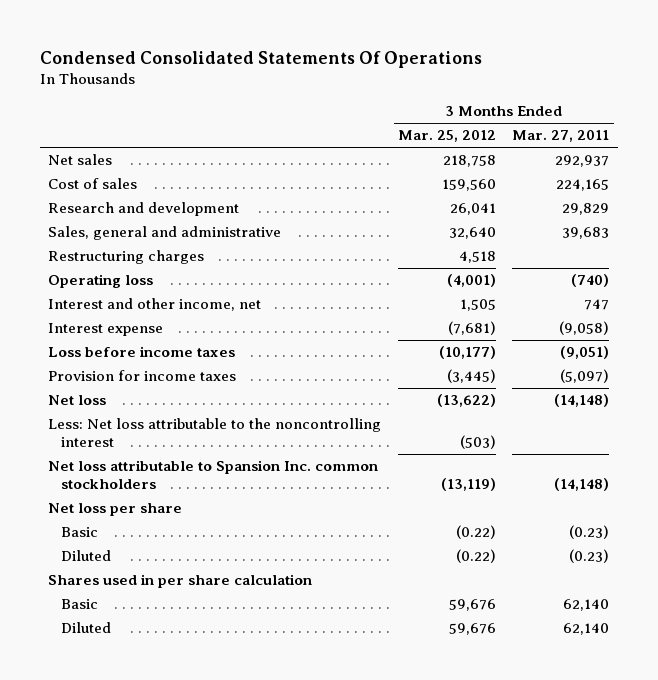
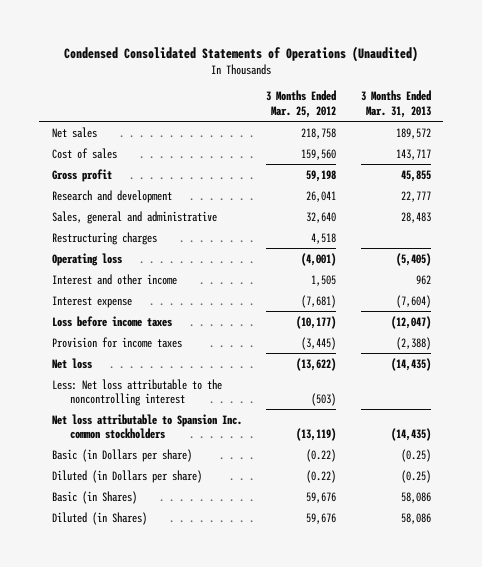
[40,50,483,68] Condensed Consolidated Statements Of Operations -> [64,45,419,62] Condensed Consolidated Statements of Operations (Unaudited)
[512,130,610,143] Mar. 27, 2011 -> none
none -> [360,90,431,118] 3 Months Ended Mar. 31, 2013
none -> [51,168,112,182] Gross profit
[48,298,262,312] Interest and other income, net -> [51,273,177,285] Interest and other income
[48,503,183,517] Net loss per share -> none
[48,574,313,589] Shares used in per share calculation -> none
[61,527,99,538] Basic -> [51,448,192,462] Basic (in Dollars per share)
[61,550,112,562] Diluted -> [51,469,202,483] Diluted (in Dollars per share)
[61,599,99,610] Basic -> [51,490,137,504] Basic (in Shares)
[61,622,112,634] Diluted -> [51,511,147,525] Diluted (in Shares)

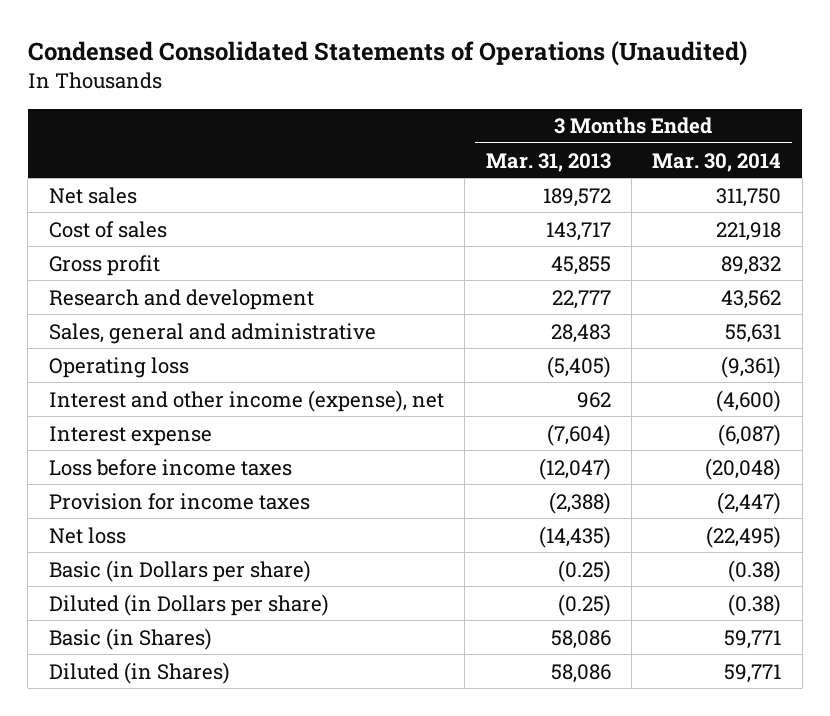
[266,90,337,118] 3 Months Ended Mar. 25, 2012 -> none
none -> [652,152,782,172] Mar. 30, 2014
[51,231,157,245] Restructuring charges -> none
[51,273,177,285] Interest and other income -> [48,389,444,412] Interest and other income (expense), net
[51,378,222,407] Less: Net loss attributable to the noncontrolling interest -> none
[51,413,242,440] Net loss attributable to Spansion Inc. common stockholders -> none

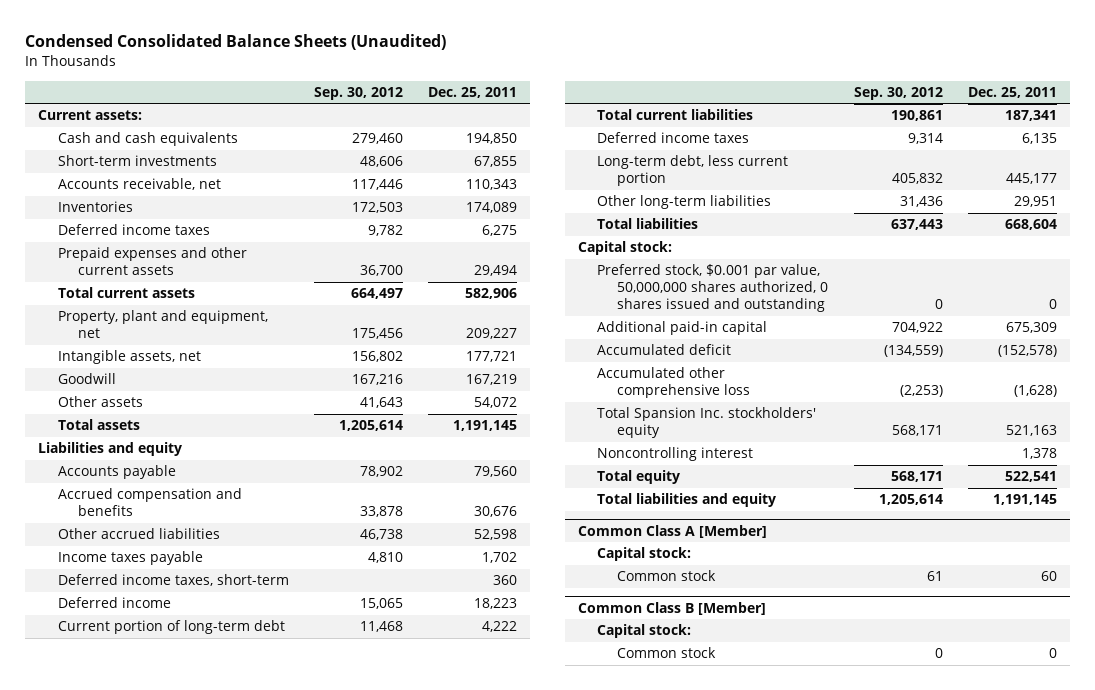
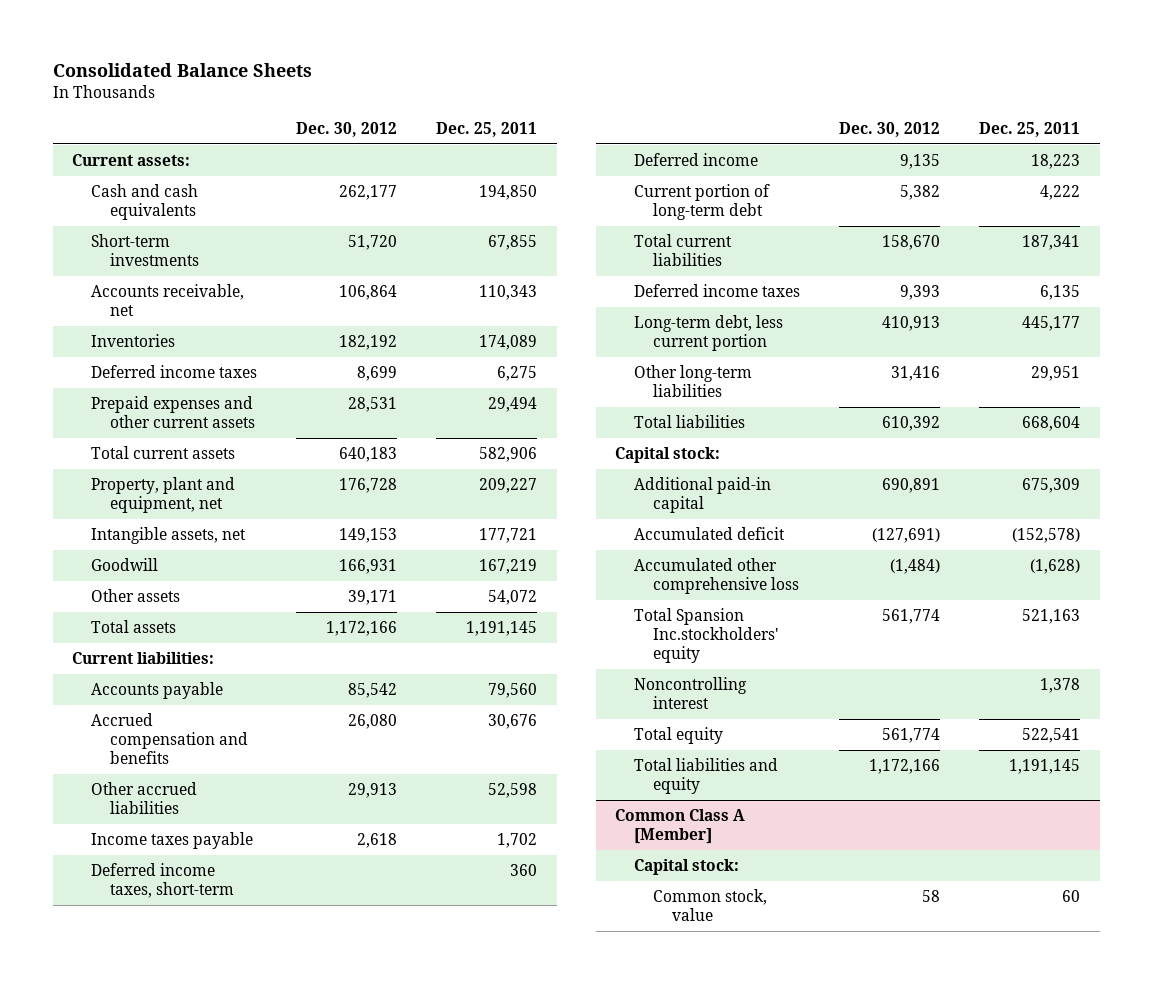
[25,34,447,51] Condensed Consolidated Balance Sheets (Unaudited) -> [52,62,312,77] Consolidated Balance Sheets
[314,86,404,100] Sep. 30, 2012 -> none
none -> [296,122,398,138] Dec. 30, 2012
[38,442,183,457] Liabilities and equity -> none
none -> [72,651,215,664] Current liabilities:
[597,264,829,313] Preferred stock, $0.001 par value, 50,000,000 shares authorized, 0 shares issued and outstanding -> none
[597,407,817,439] Total Spansion Inc. stockholders' equity -> [634,607,779,664] Total Spansion Inc.stockholders' equity
[577,601,766,615] Common Class B [Member] -> none
[597,624,692,639] Capital stock: -> none
[617,647,717,659] Common stock -> none
[617,570,717,582] Common stock -> [653,888,768,922] Common stock, value

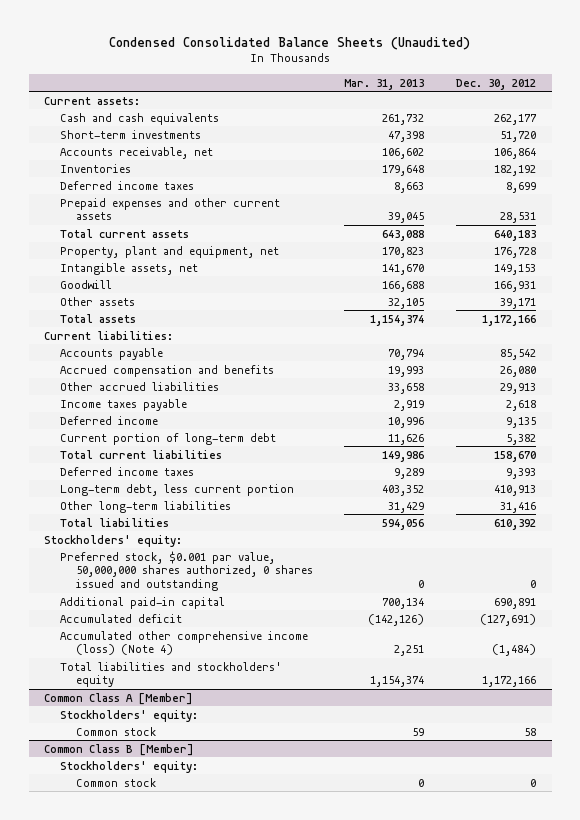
[52,62,312,77] Consolidated Balance Sheets -> [109,36,471,50] Condensed Consolidated Balance Sheets (Unaudited)
[436,122,538,138] Dec. 25, 2011 -> none
none -> [344,78,425,90] Mar. 31, 2013
[91,862,235,899] Deferred income taxes, short-term -> none
[615,446,721,463] Capital stock: -> none
none -> [44,534,183,547] Stockholders' equity:
none -> [60,550,313,592] Preferred stock, $0.001 par value, 50,000,000 shares authorized, 0 shares issued and outstanding
[634,607,779,664] Total Spansion Inc.stockholders' equity -> none
[634,676,748,710] Noncontrolling interest -> none
[634,726,724,744] Total equity -> none
[634,557,800,595] Accumulated other comprehensive loss -> [60,630,309,656] Accumulated other comprehensive income (loss) (Note 4)
[634,757,779,795] Total liabilities and equity -> [60,661,283,688] Total liabilities and stockholders' equity
[634,858,740,875] Capital stock: -> none
none -> [60,709,199,722] Stockholders' equity:
[653,888,768,922] Common stock, value -> [75,726,156,736] Common stock
none -> [44,743,195,756] Common Class B [Member]
none -> [60,760,199,773] Stockholders' equity:
none -> [75,777,156,787] Common stock

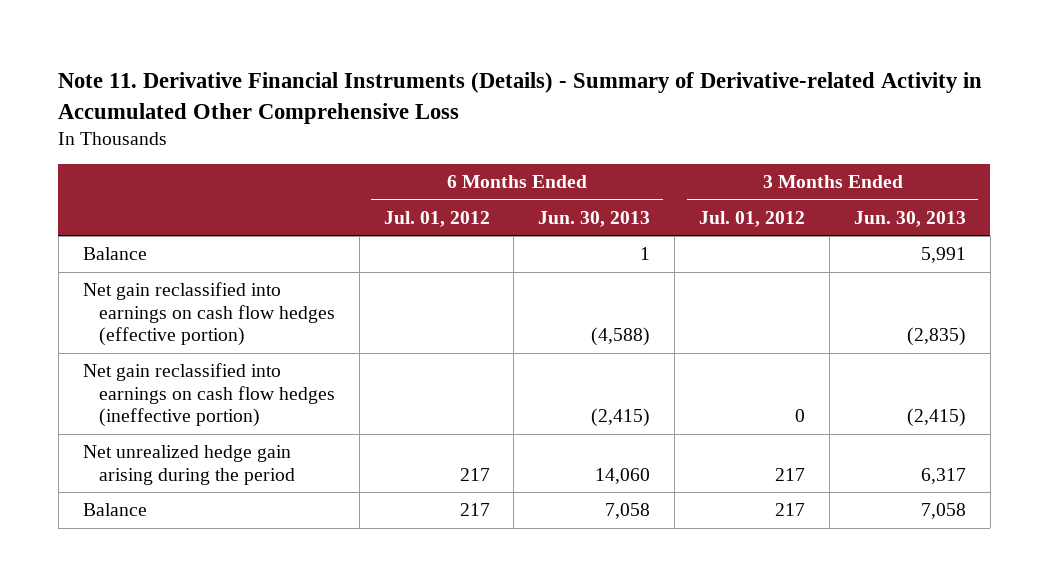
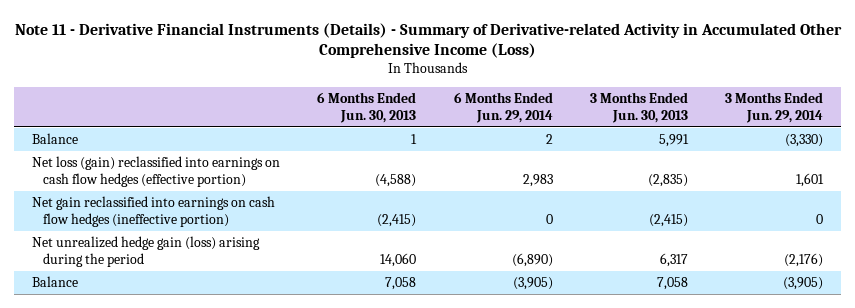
[58,72,983,124] Note 11. Derivative Financial Instruments (Details) - Summary of Derivative-related Activity in Accumulated Other Comprehensive Loss -> [14,22,842,59] Note 11 - Derivative Financial Instruments (Details) - Summary of Derivative-related Activity in Accumulated Other Comprehensive Income (Loss)
[383,210,490,227] Jul. 01, 2012 -> none
[699,210,806,227] Jul. 01, 2012 -> none
none -> [453,91,553,123] 6 Months Ended Jun. 29, 2014
none -> [724,91,823,123] 3 Months Ended Jun. 29, 2014
[82,282,335,347] Net gain reclassified into earnings on cash flow hedges (effective portion) -> [32,156,281,187] Net loss (gain) reclassified into earnings on cash flow hedges (effective portion)
[82,445,295,485] Net unrealized hedge gain arising during the period -> [32,236,261,267] Net unrealized hedge gain (loss) arising during the period

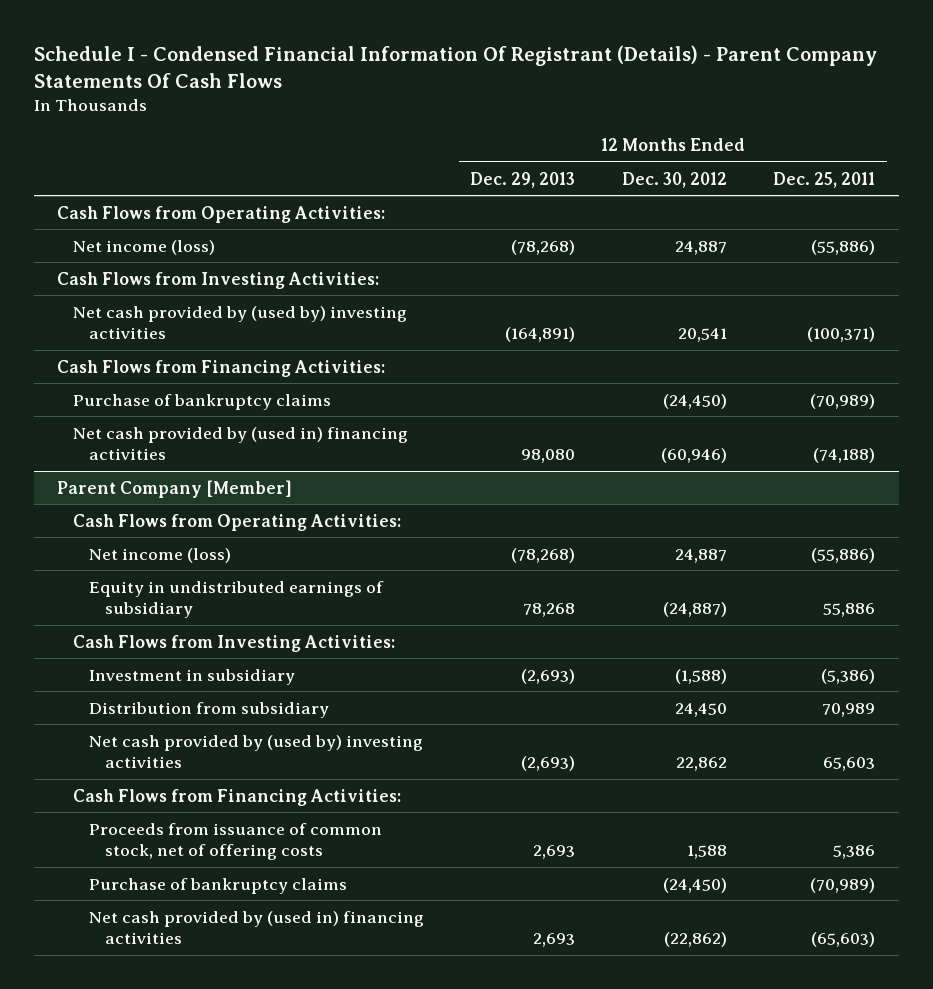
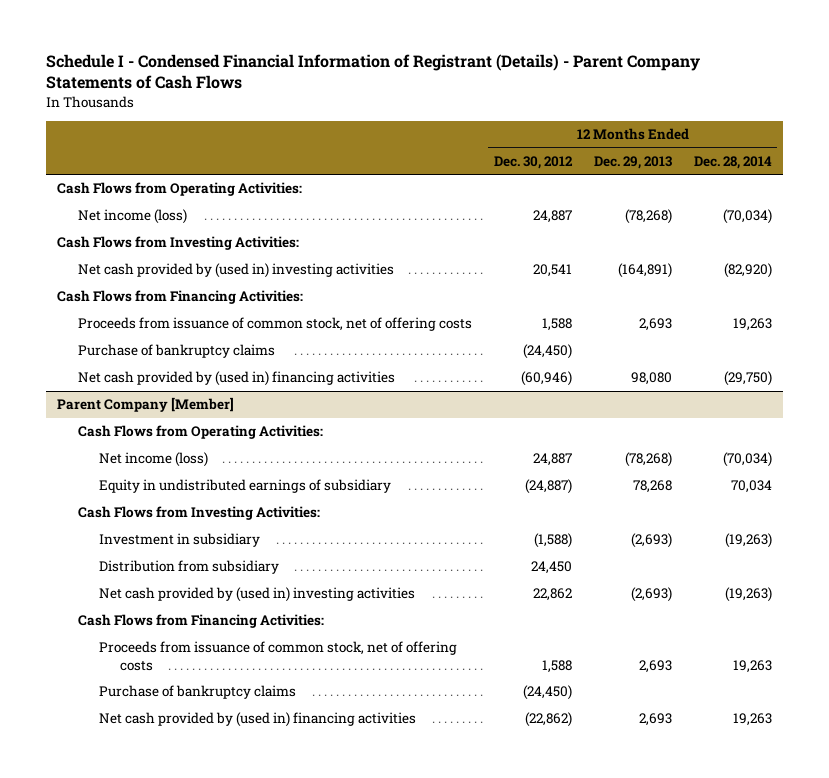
[34,45,878,89] Schedule I - Condensed Financial Information Of Registrant (Details) - Parent Company Statements Of Cash Flows -> [45,54,700,90] Schedule I - Condensed Financial Information of Registrant (Details) - Parent Company Statements of Cash Flows
[773,171,876,188] Dec. 25, 2011 -> none
none -> [693,155,772,169] Dec. 28, 2014
[73,305,408,339] Net cash provided by (used by) investing activities -> [77,263,394,279] Net cash provided by (used in) investing activities
none -> [77,317,472,332] Proceeds from issuance of common stock, net of offering costs
[88,734,423,768] Net cash provided by (used by) investing activities -> [98,587,415,603] Net cash provided by (used in) investing activities

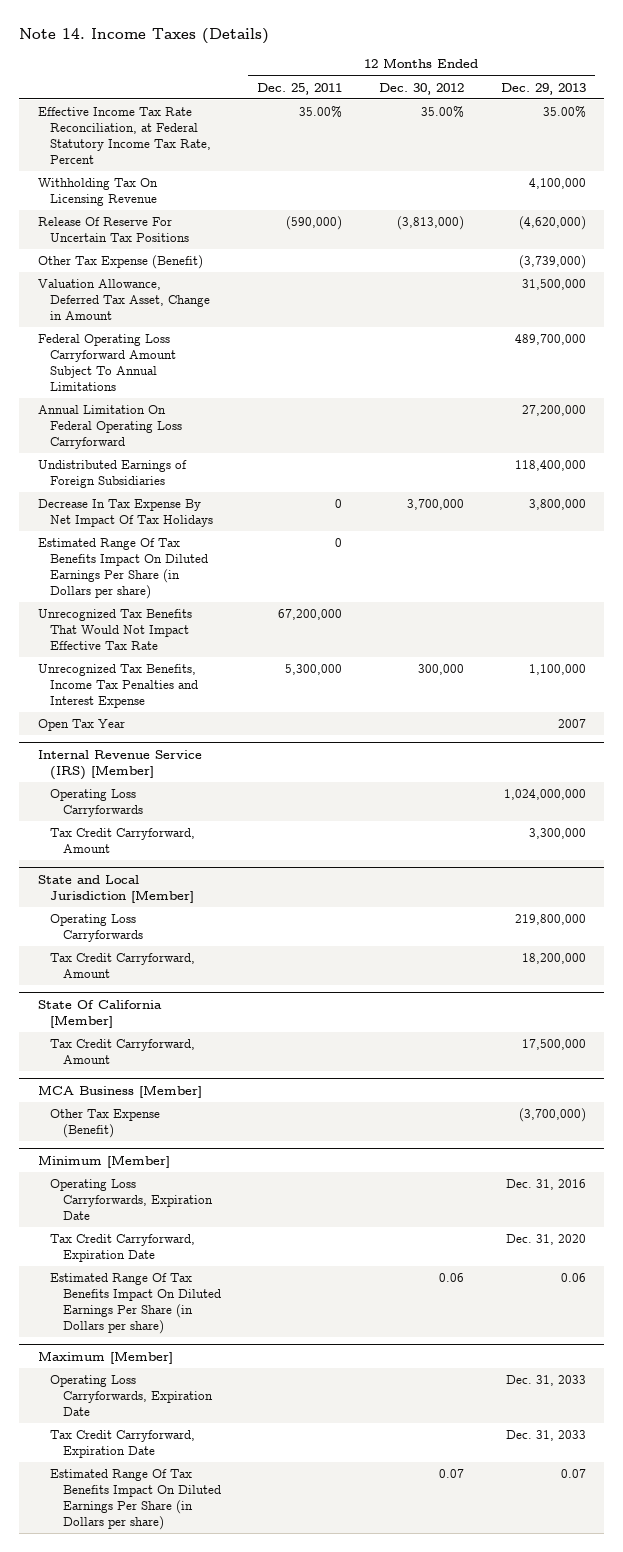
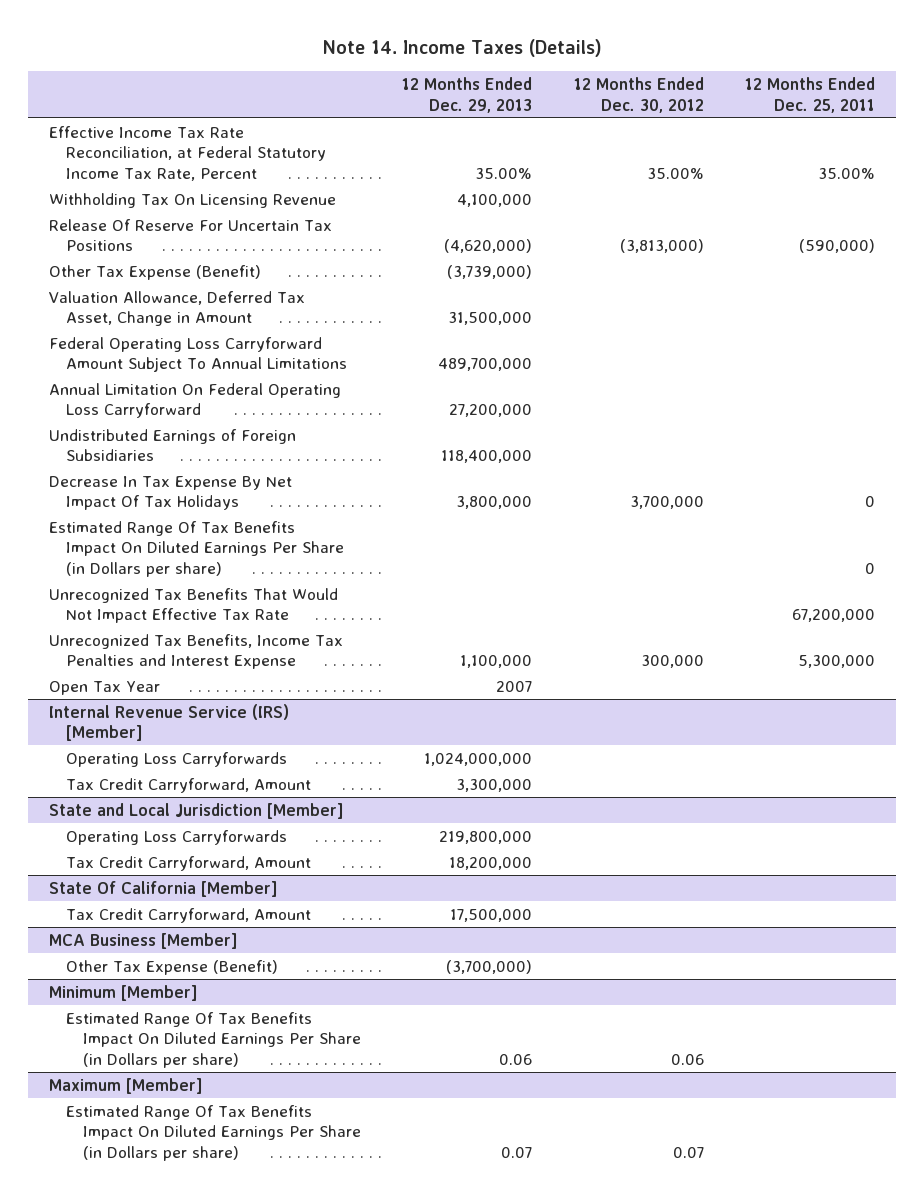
[50,1179,213,1221] Operating Loss Carryforwards, Expiration Date -> none
[50,1234,196,1263] Tax Credit Carryforward, Expiration Date -> none
[50,1375,213,1417] Operating Loss Carryforwards, Expiration Date -> none
[50,1430,196,1459] Tax Credit Carryforward, Expiration Date -> none

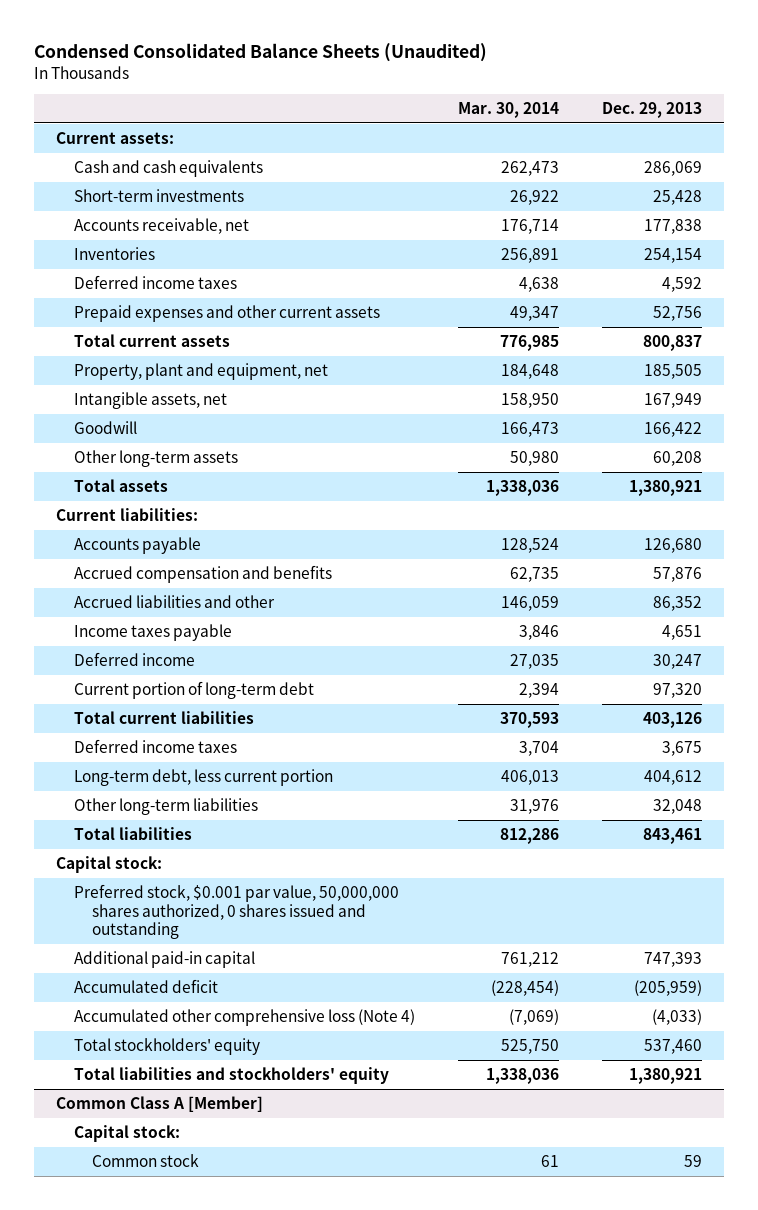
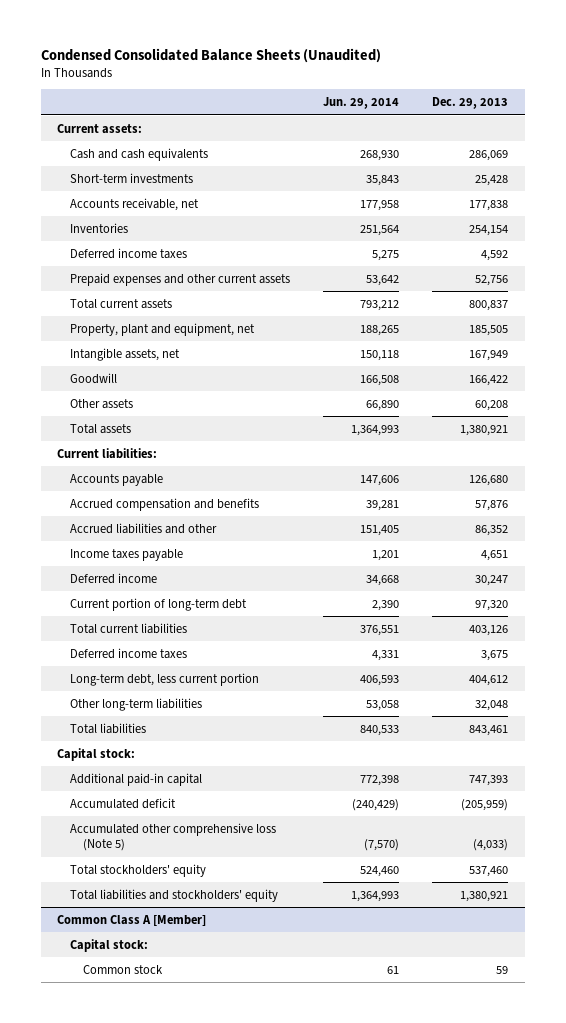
[457,102,559,119] Mar. 30, 2014 -> none
none -> [323,97,400,110] Jun. 29, 2014
[73,450,238,468] Other long-term assets -> [70,398,134,409] Other assets
[73,884,399,940] Preferred stock, $0.001 par value, 50,000,000 shares authorized, 0 shares issued and outstanding -> none
[73,1009,415,1027] Accumulated other comprehensive loss (Note 4) -> [70,822,277,852] Accumulated other comprehensive loss (Note 5)

